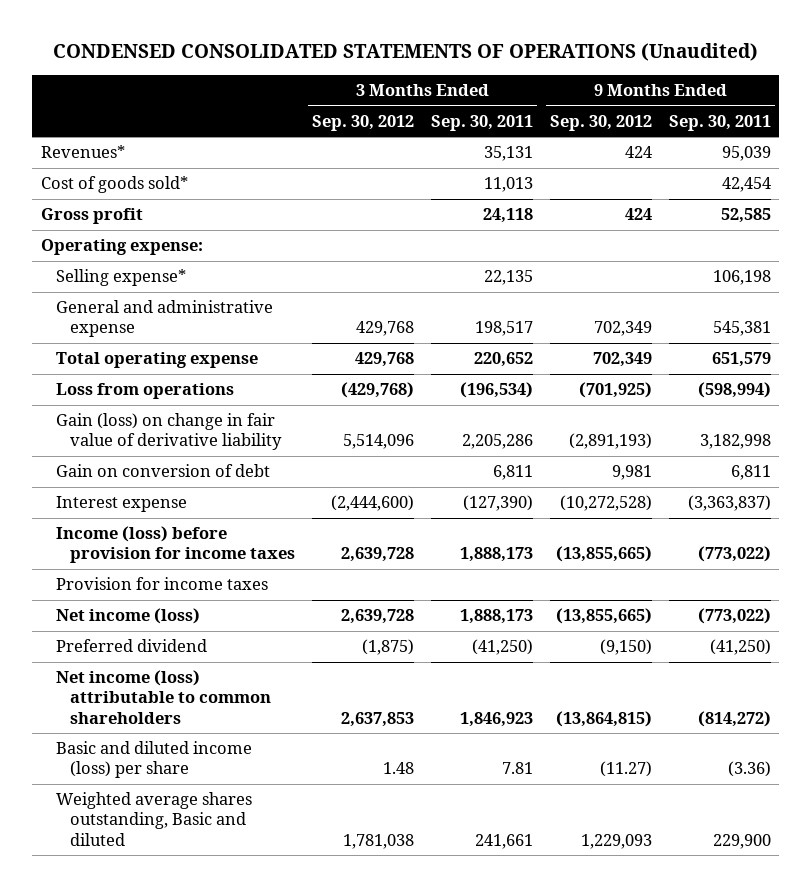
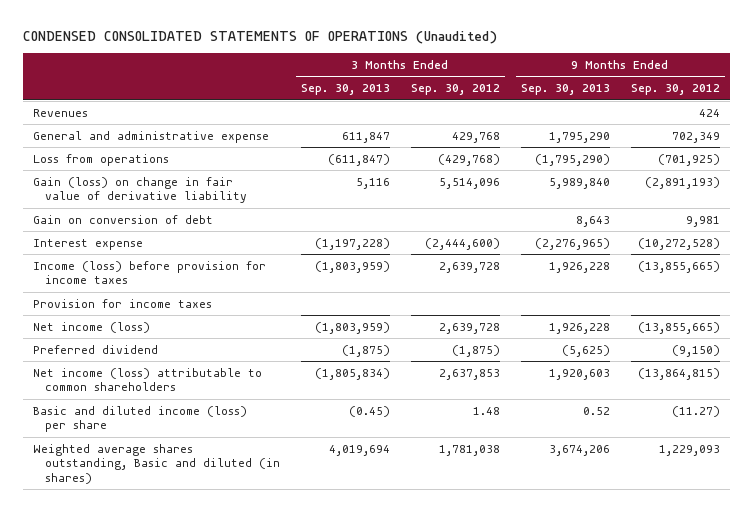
[431,114,534,131] Sep. 30, 2011 -> none
[669,114,772,131] Sep. 30, 2011 -> none
none -> [300,84,390,96] Sep. 30, 2013
none -> [520,84,610,96] Sep. 30, 2013
[40,176,188,194] Cost of goods sold* -> none
[40,208,143,225] Gross profit -> none
[40,239,203,256] Operating expense: -> none
[55,269,186,287] Selling expense* -> none
[40,145,125,159] Revenues* -> [33,108,89,117] Revenues
[55,352,258,369] Total operating expense -> none
[55,792,252,846] Weighted average shares outstanding, Basic and diluted -> [33,443,281,484] Weighted average shares outstanding, Basic and diluted (in shares)

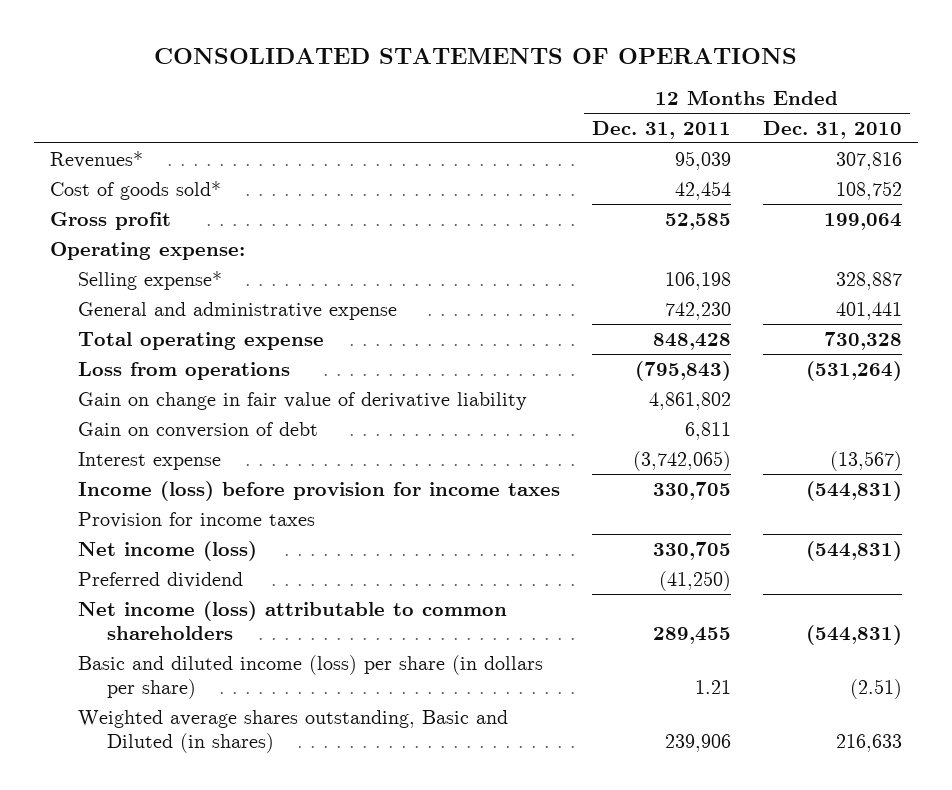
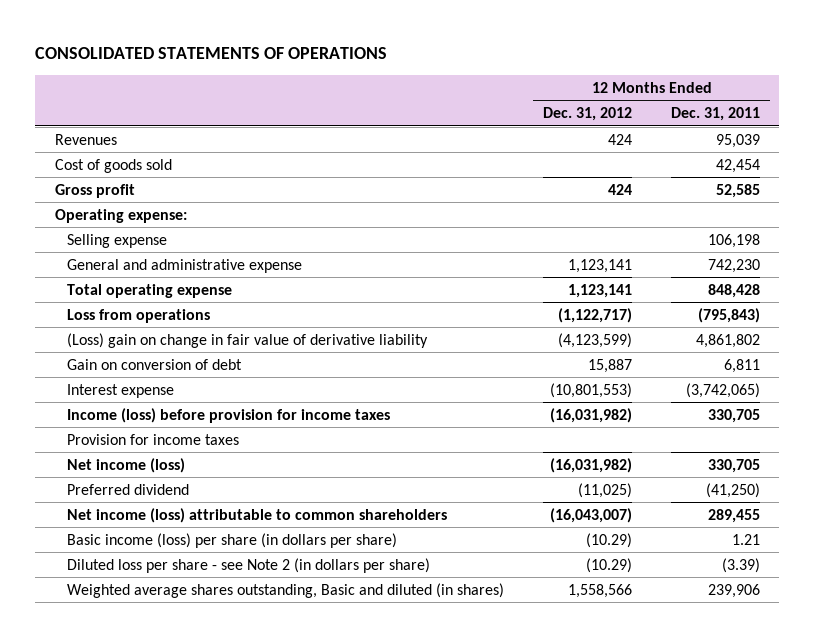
[763,120,903,139] Dec. 31, 2010 -> none
none -> [543,107,633,122] Dec. 31, 2012
[49,150,143,168] Revenues* -> [54,133,117,145] Revenues
[49,180,221,200] Cost of goods sold* -> [54,158,172,173] Cost of goods sold
[78,270,223,290] Selling expense* -> [67,233,168,248] Selling expense
[78,391,528,410] Gain on change in fair value of derivative liability -> [67,332,429,348] (Loss) gain on change in fair value of derivative liability
[78,654,544,699] Basic and diluted income (loss) per share (in dollars per share) -> [67,532,398,548] Basic income (loss) per share (in dollars per share)
none -> [67,557,431,573] Diluted loss per share - see Note 2 (in dollars per share)
[78,709,509,753] Weighted average shares outstanding, Basic and Diluted (in shares) -> [67,582,505,598] Weighted average shares outstanding, Basic and diluted (in shares)

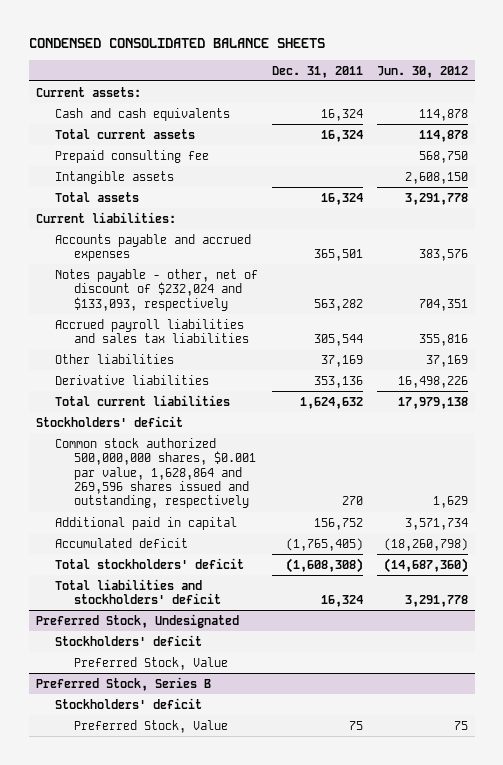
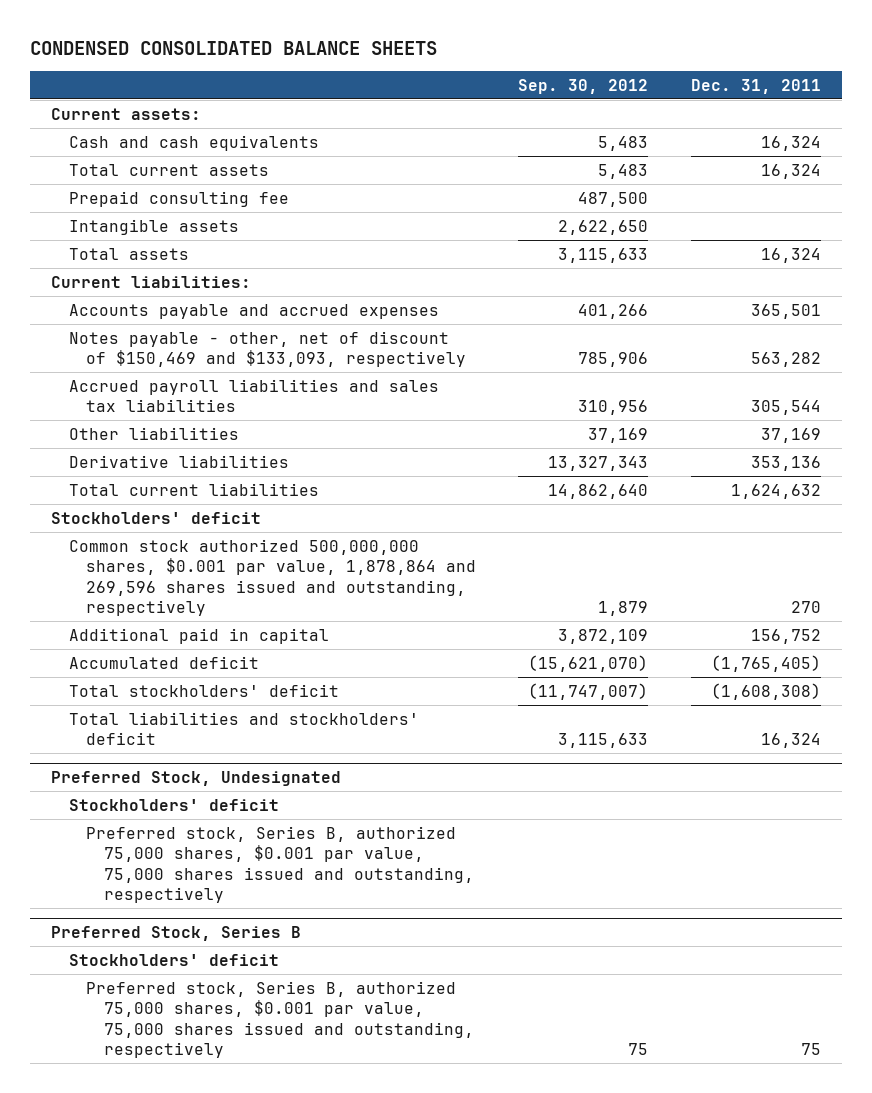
[376,65,468,78] Jun. 30, 2012 -> none
none -> [518,78,649,94] Sep. 30, 2012
[54,268,258,311] Notes payable - other, net of discount of $232,024 and $133,093, respectively -> [68,330,467,368] Notes payable - other, net of discount of $150,469 and $133,093, respectively
[54,437,257,509] Common stock authorized 500,000,000 shares, $0.001 par value, 1,628,864 and 269,596 shares issued and outstanding, respectively -> [68,538,477,617] Common stock authorized 500,000,000 shares, $0.001 par value, 1,878,864 and 269,596 shares issued and outstanding, respectively
[74,656,229,670] Preferred Stock, Value -> [86,825,474,904] Preferred stock, Series B, authorized 75,000 shares, $0.001 par value, 75,000 shares issued and outstanding, respectively
[74,719,229,733] Preferred Stock, Value -> [86,980,474,1059] Preferred stock, Series B, authorized 75,000 shares, $0.001 par value, 75,000 shares issued and outstanding, respectively

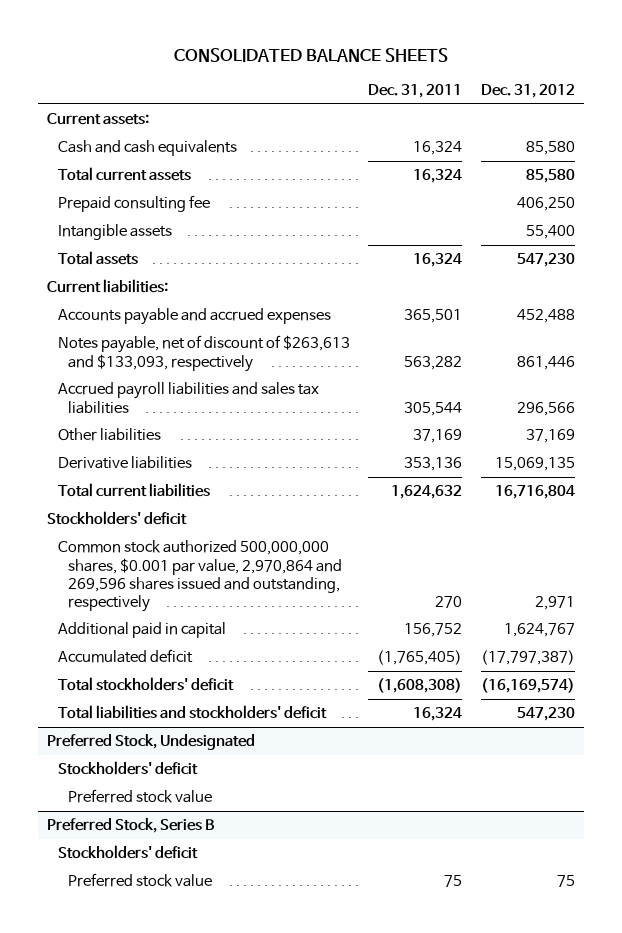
[30,41,438,56] CONDENSED CONSOLIDATED BALANCE SHEETS -> [173,47,448,62] CONSOLIDATED BALANCE SHEETS
[518,78,649,94] Sep. 30, 2012 -> none
none -> [480,83,575,98] Dec. 31, 2012
[68,330,467,368] Notes payable - other, net of discount of $150,469 and $133,093, respectively -> [57,335,350,372] Notes payable, net of discount of $263,613 and $133,093, respectively
[68,538,477,617] Common stock authorized 500,000,000 shares, $0.001 par value, 1,878,864 and 269,596 shares issued and outstanding, respectively -> [57,540,343,612] Common stock authorized 500,000,000 shares, $0.001 par value, 2,970,864 and 269,596 shares issued and outstanding, respectively
[86,825,474,904] Preferred stock, Series B, authorized 75,000 shares, $0.001 par value, 75,000 shares issued and outstanding, respectively -> [68,789,213,804] Preferred stock value
[86,980,474,1059] Preferred stock, Series B, authorized 75,000 shares, $0.001 par value, 75,000 shares issued and outstanding, respectively -> [68,873,213,888] Preferred stock value

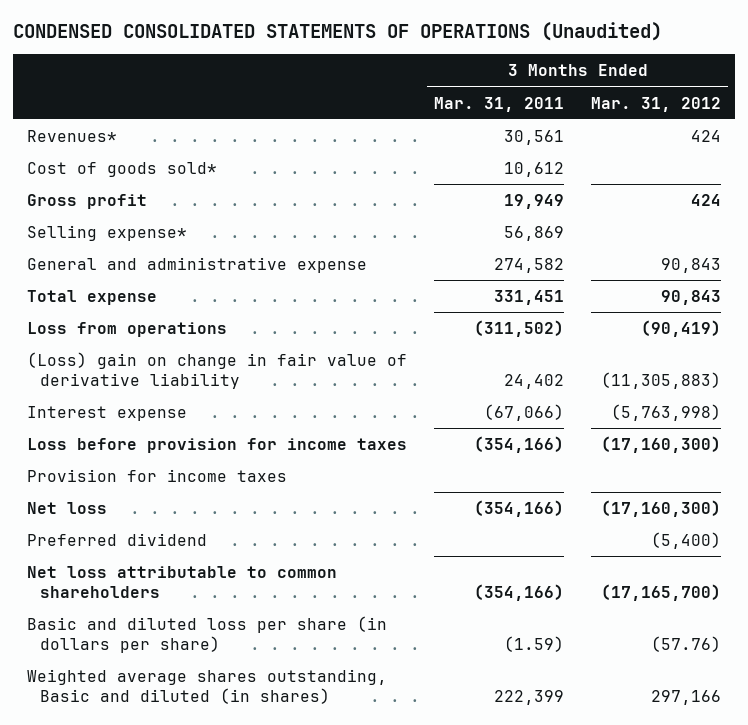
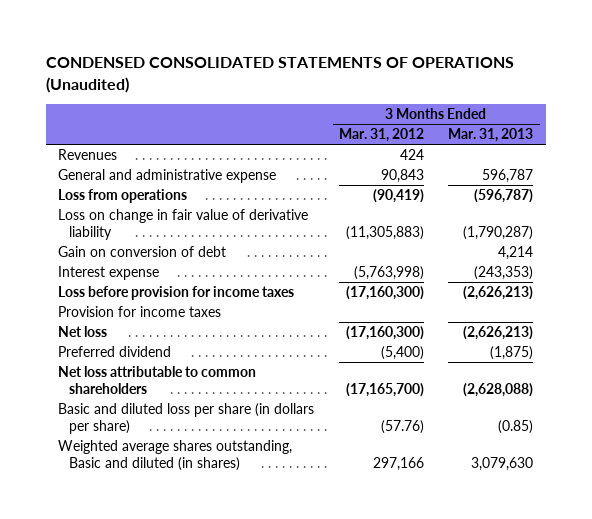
[433,96,564,112] Mar. 31, 2011 -> none
none -> [448,128,534,143] Mar. 31, 2013
[26,161,217,177] Cost of goods sold* -> none
[26,193,147,209] Gross profit -> none
[26,224,187,241] Selling expense* -> none
[26,129,117,142] Revenues* -> [58,149,118,161] Revenues
[26,289,157,305] Total expense -> none
[26,351,407,390] (Loss) gain on change in fair value of derivative liability -> [58,209,309,241] Loss on change in fair value of derivative liability
none -> [58,246,227,258] Gain on conversion of debt

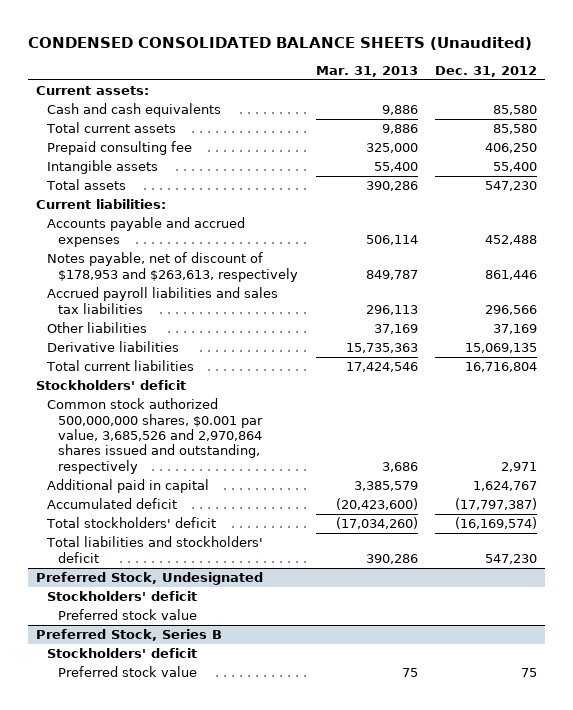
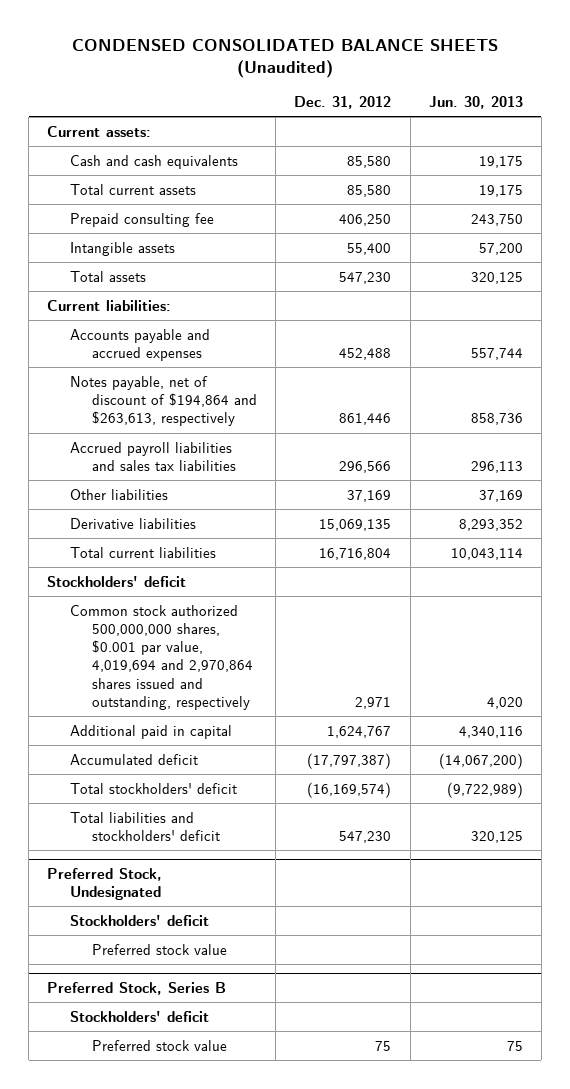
[315,65,418,77] Mar. 31, 2013 -> none
none -> [428,95,523,109] Jun. 30, 2013
[47,252,299,282] Notes payable, net of discount of $178,953 and $263,613, respectively -> [69,375,258,427] Notes payable, net of discount of $194,864 and $263,613, respectively
[47,398,264,474] Common stock authorized 500,000,000 shares, $0.001 par value, 3,685,526 and 2,970,864 shares issued and outstanding, respectively -> [69,604,254,710] Common stock authorized 500,000,000 shares, $0.001 par value, 4,019,694 and 2,970,864 shares issued and outstanding, respectively

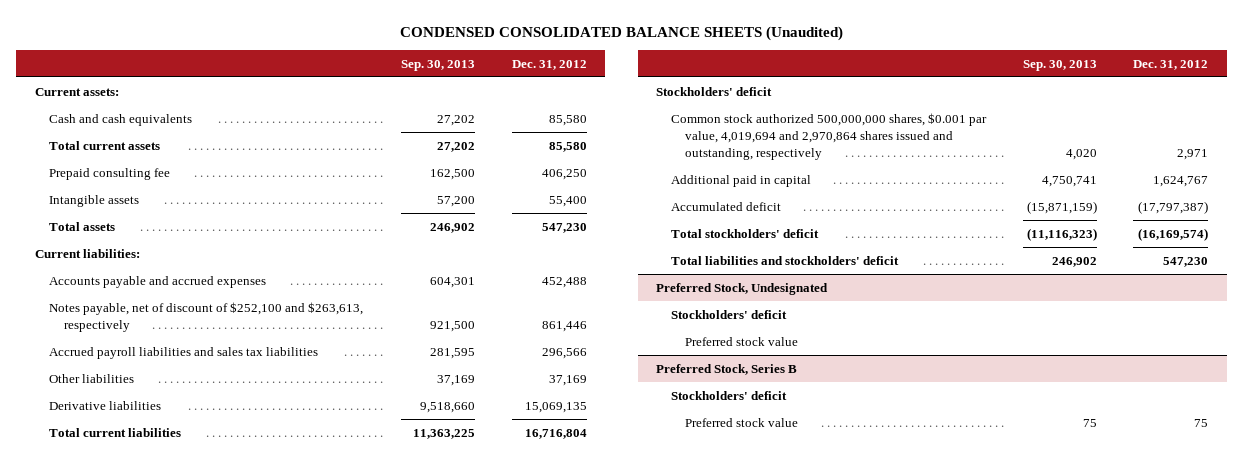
[428,95,523,109] Jun. 30, 2013 -> none
none -> [400,59,475,71] Sep. 30, 2013
[69,375,258,427] Notes payable, net of discount of $194,864 and $263,613, respectively -> [49,301,364,332] Notes payable, net of discount of $252,100 and $263,613, respectively

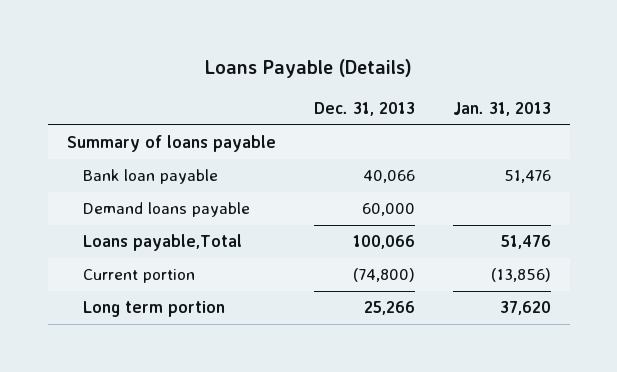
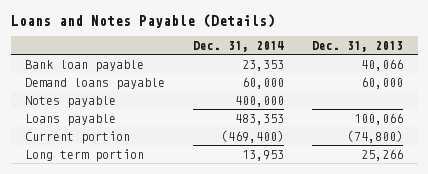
[204,59,412,79] Loans Payable (Details) -> [10,14,275,29] Loans and Notes Payable (Details)
[452,101,551,116] Jan. 31, 2013 -> none
none -> [193,40,285,52] Dec. 31, 2014
[66,135,276,153] Summary of loans payable -> none
none -> [24,95,116,108] Notes payable
[82,234,242,252] Loans payable,Total -> [24,113,116,126] Loans payable

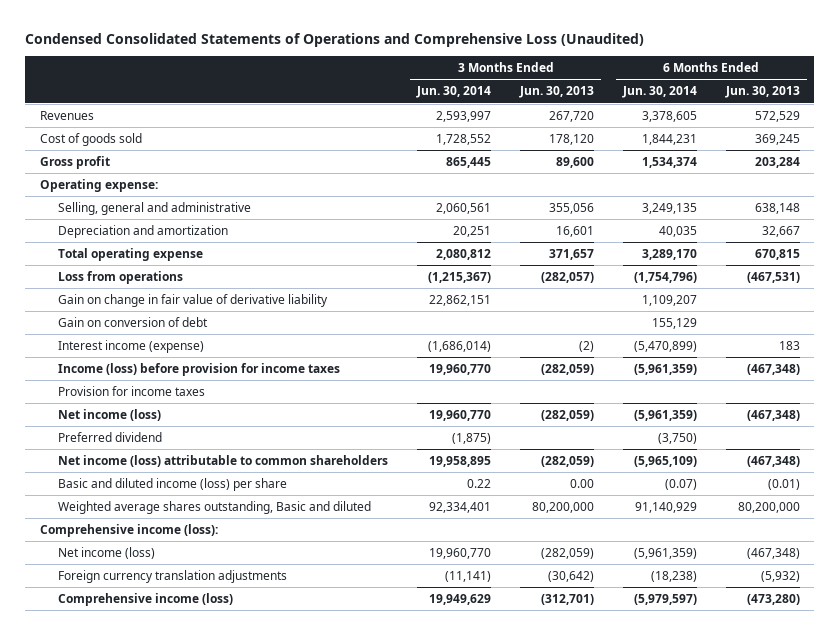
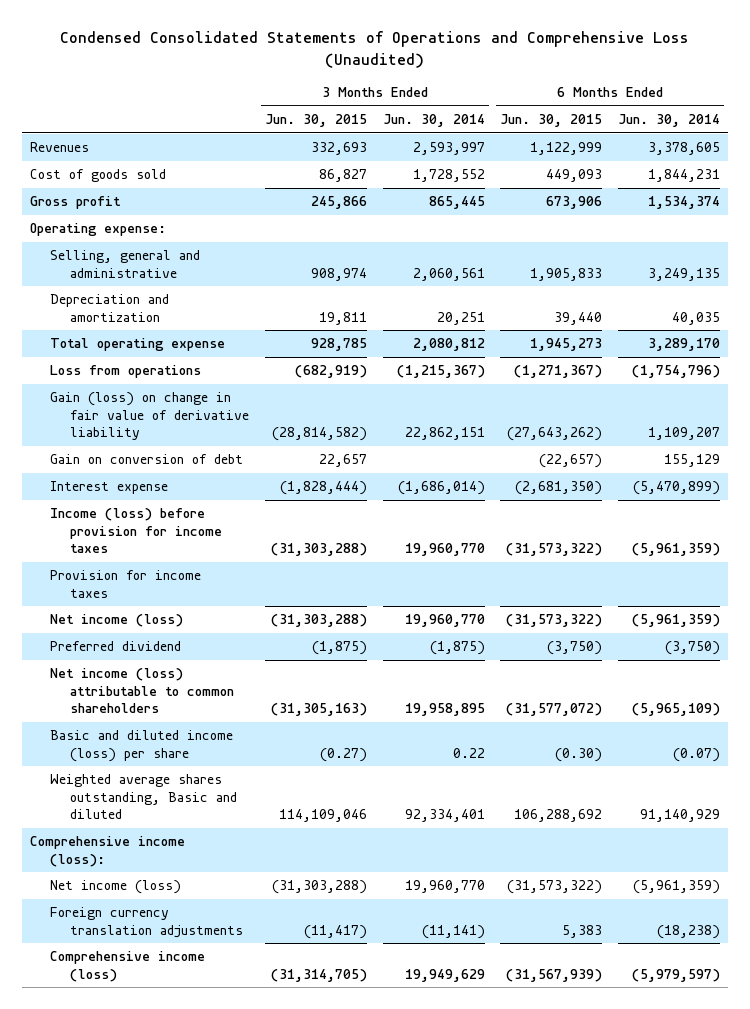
[518,86,594,99] Jun. 30, 2013 -> none
[724,86,800,99] Jun. 30, 2013 -> none
none -> [264,113,367,127] Jun. 30, 2015
none -> [500,113,603,127] Jun. 30, 2015
[58,293,329,307] Gain on change in fair value of derivative liability -> [49,392,249,440] Gain (loss) on change in fair value of derivative liability
[58,339,205,353] Interest income (expense) -> [49,481,168,495] Interest expense

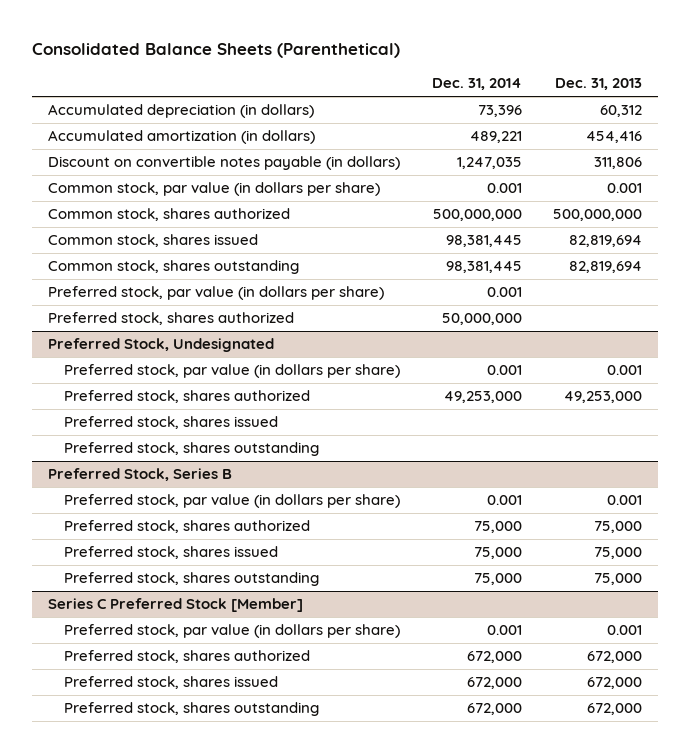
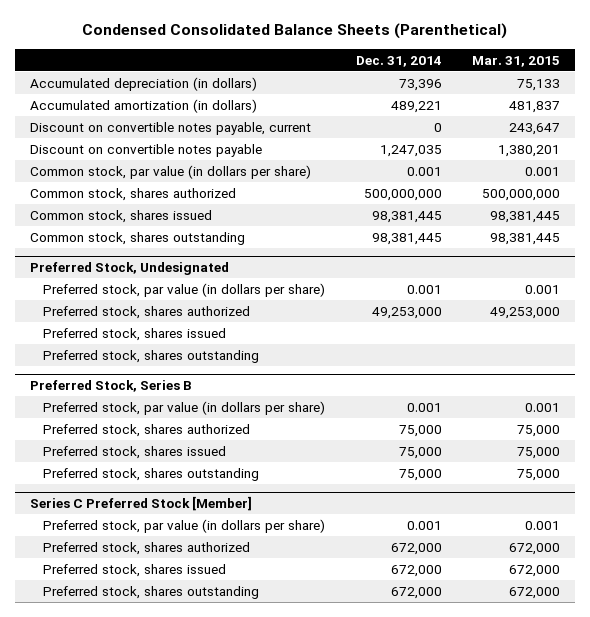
[31,43,400,59] Consolidated Balance Sheets (Parenthetical) -> [81,23,507,40] Condensed Consolidated Balance Sheets (Parenthetical)
[555,78,643,91] Dec. 31, 2013 -> none
none -> [471,55,560,67] Mar. 31, 2015
none -> [29,121,311,135] Discount on convertible notes payable, current
[47,156,400,171] Discount on convertible notes payable (in dollars) -> [29,143,262,157] Discount on convertible notes payable
[47,286,384,301] Preferred stock, par value (in dollars per share) -> none
[47,312,294,326] Preferred stock, shares authorized -> none

